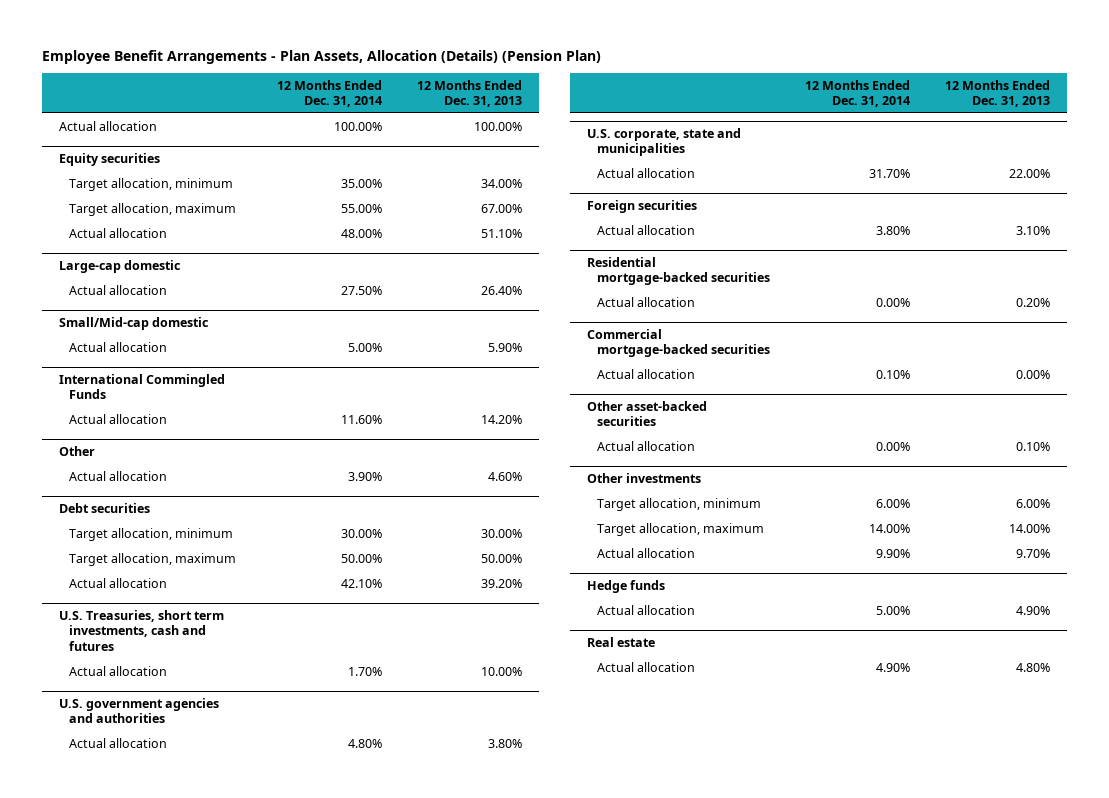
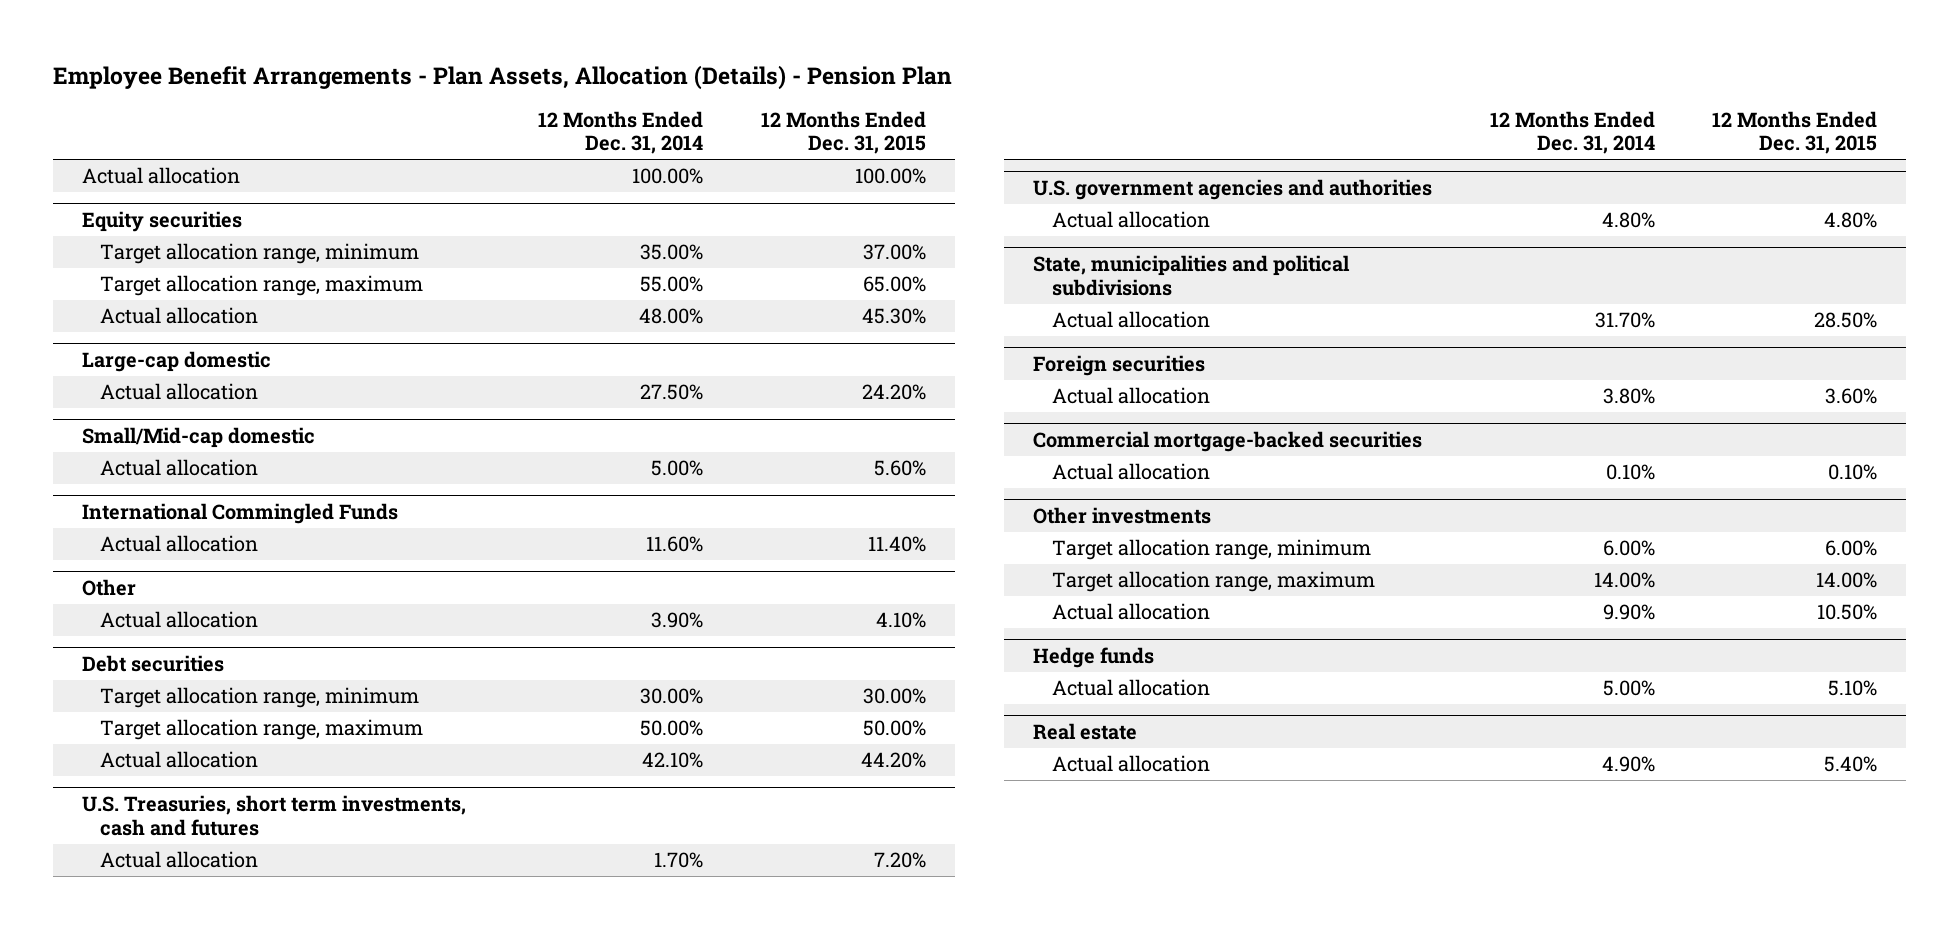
[41,49,601,64] Employee Benefit Arrangements - Plan Assets, Allocation (Details) (Pension Plan) -> [52,64,952,90] Employee Benefit Arrangements - Plan Assets, Allocation (Details) - Pension Plan
[416,79,522,107] 12 Months Ended Dec. 31, 2013 -> none
none -> [760,110,926,155] 12 Months Ended Dec. 31, 2015
[68,177,233,191] Target allocation, minimum -> [100,243,420,265] Target allocation range, minimum
[68,202,236,216] Target allocation, maximum -> [100,275,424,297] Target allocation range, maximum
[68,527,233,541] Target allocation, minimum -> [100,687,420,709] Target allocation range, minimum
[68,552,236,566] Target allocation, maximum -> [100,719,424,741] Target allocation range, maximum
[587,128,742,157] U.S. corporate, state and municipalities -> none
none -> [1033,255,1351,296] State, municipalities and political subdivisions
[587,257,770,286] Residential mortgage-backed securities -> none
[596,296,695,307] Actual allocation -> none
[587,401,708,427] Other asset-backed securities -> none
[596,440,695,451] Actual allocation -> none
[596,497,761,511] Target allocation, minimum -> [1051,539,1371,561] Target allocation range, minimum
[596,522,764,536] Target allocation, maximum -> [1051,571,1375,593] Target allocation range, maximum

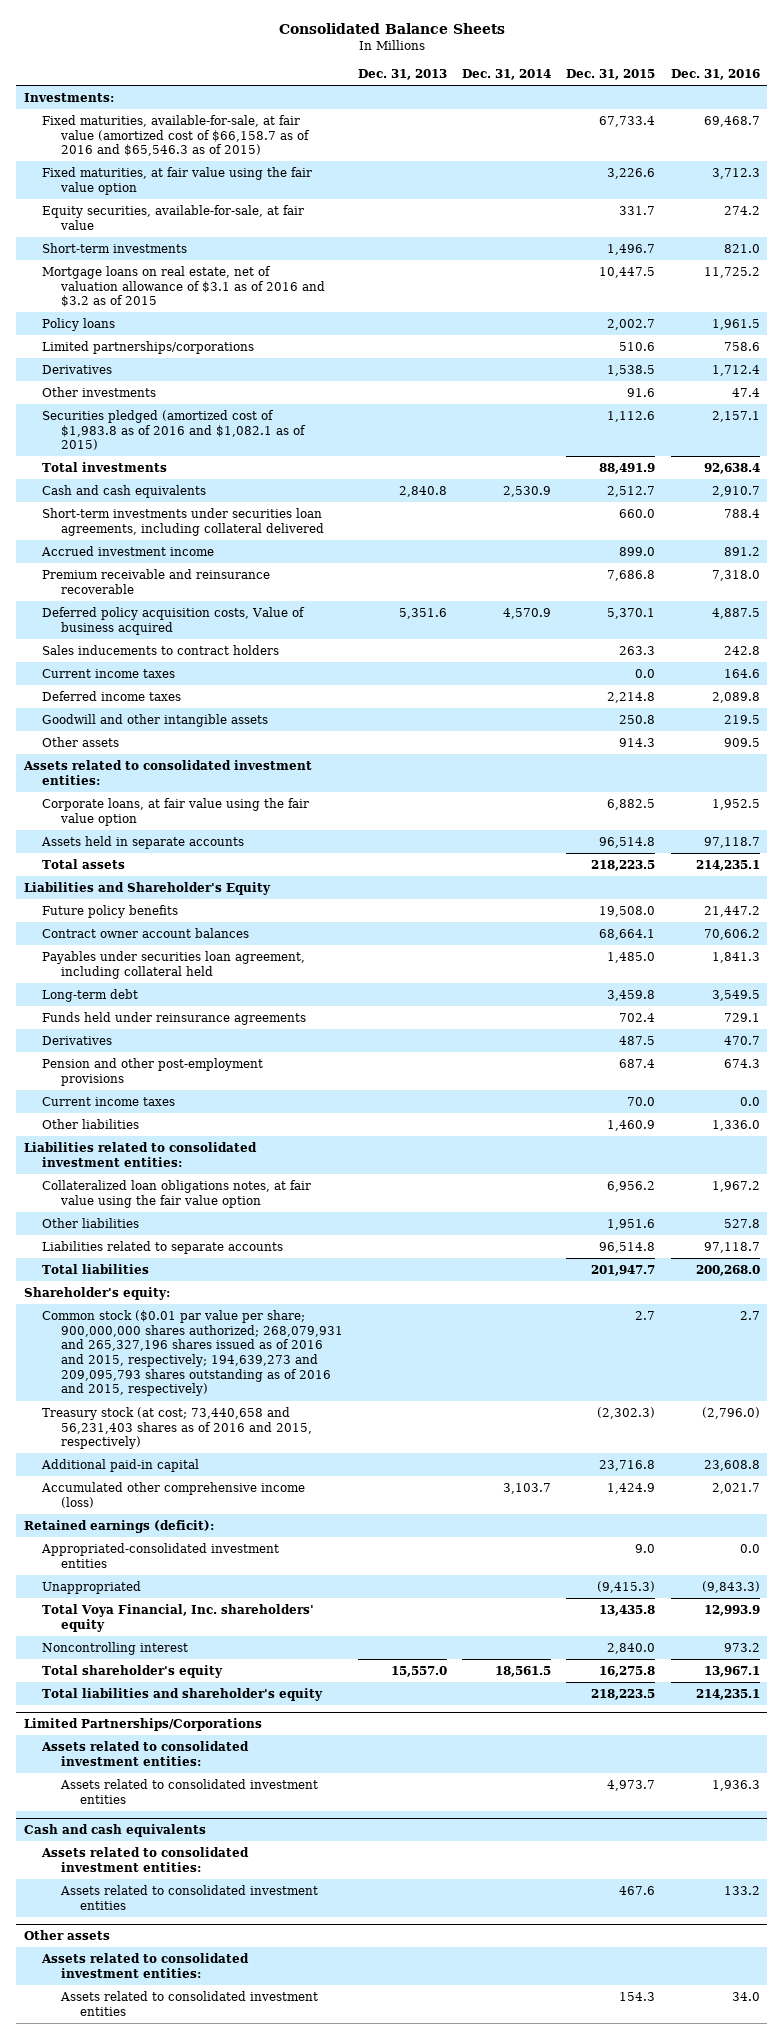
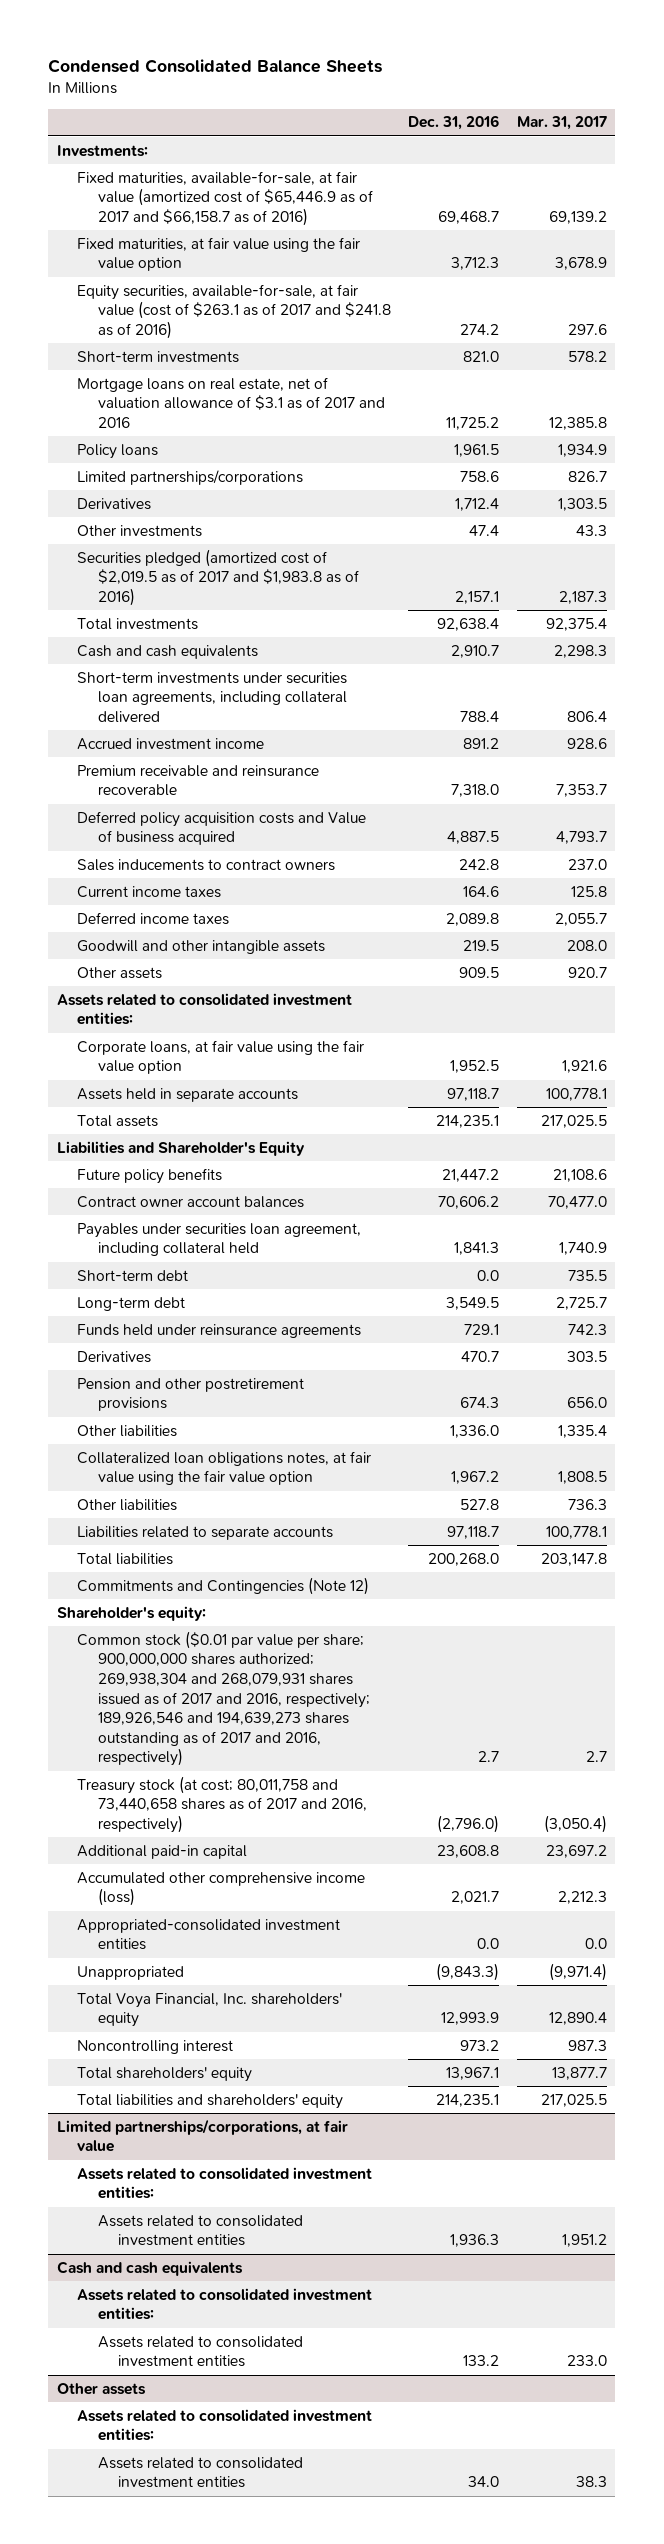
[278,23,505,35] Consolidated Balance Sheets -> [48,59,383,74] Condensed Consolidated Balance Sheets
[358,68,448,80] Dec. 31, 2013 -> none
[462,68,552,80] Dec. 31, 2014 -> none
[566,68,656,80] Dec. 31, 2015 -> none
none -> [516,116,607,131] Mar. 31, 2017
[42,114,311,157] Fixed maturities, available-for-sale, at fair value (amortized cost of $66,158.7 as of 2016 and $65,546.3 as of 2015) -> [77,170,373,227] Fixed maturities, available-for-sale, at fair value (amortized cost of $65,446.9 as of 2017 and $66,158.7 as of 2016)
[42,204,305,230] Equity securities, available-for-sale, at fair value -> [77,283,391,340] Equity securities, available-for-sale, at fair value (cost of $263.1 as of 2017 and $241.8 as of 2016)
[42,265,326,308] Mortgage loans on real estate, net of valuation allowance of $3.1 as of 2016 and $3.2 as of 2015 -> [77,376,385,429] Mortgage loans on real estate, net of valuation allowance of $3.1 as of 2017 and 2016
[42,409,307,451] Securities pledged (amortized cost of $1,983.8 as of 2016 and $1,082.1 as of 2015) -> [77,548,359,607] Securities pledged (amortized cost of $2,019.5 as of 2017 and $1,983.8 as of 2016)
[42,606,306,635] Deferred policy acquisition costs, Value of business acquired -> [77,810,367,846] Deferred policy acquisition costs and Value of business acquired
[42,644,280,655] Sales inducements to contract holders -> [77,858,336,871] Sales inducements to contract owners
none -> [77,1269,189,1281] Short-term debt
[42,1096,176,1106] Current income taxes -> none
[42,1057,264,1086] Pension and other post-employment provisions -> [77,1377,305,1412] Pension and other postretirement provisions
[23,1141,257,1167] Liabilities related to consolidated investment entities: -> none
none -> [77,1576,370,1595] Commitments and Contingencies (Note 12)
[42,1309,344,1397] Common stock ($0.01 par value per share; 900,000,000 shares authorized; 268,079,931 and 265,327,196 shares issued as of 2016 and 2015, respectively; 194,639,273 and 209,095,793 shares outstanding as of 2016 and 2015, respectively) -> [77,1630,370,1767] Common stock ($0.01 par value per share; 900,000,000 shares authorized; 269,938,304 and 268,079,931 shares issued as of 2017 and 2016, respectively; 189,926,546 and 194,639,273 shares outstanding as of 2017 and 2016, respectively)
[42,1406,313,1450] Treasury stock (at cost; 73,440,658 and 56,231,403 shares as of 2016 and 2015, respectively) -> [77,1775,367,1834] Treasury stock (at cost; 80,011,758 and 73,440,658 shares as of 2017 and 2016, respectively)
[23,1519,214,1533] Retained earnings (deficit): -> none
[42,1664,224,1678] Total shareholder's equity -> [77,2066,253,2082] Total shareholders' equity
[42,1687,324,1701] Total liabilities and shareholder's equity -> [77,2093,344,2109] Total liabilities and shareholders' equity
[23,1718,262,1732] Limited Partnerships/Corporations -> [57,2118,349,2153] Limited partnerships/corporations, at fair value

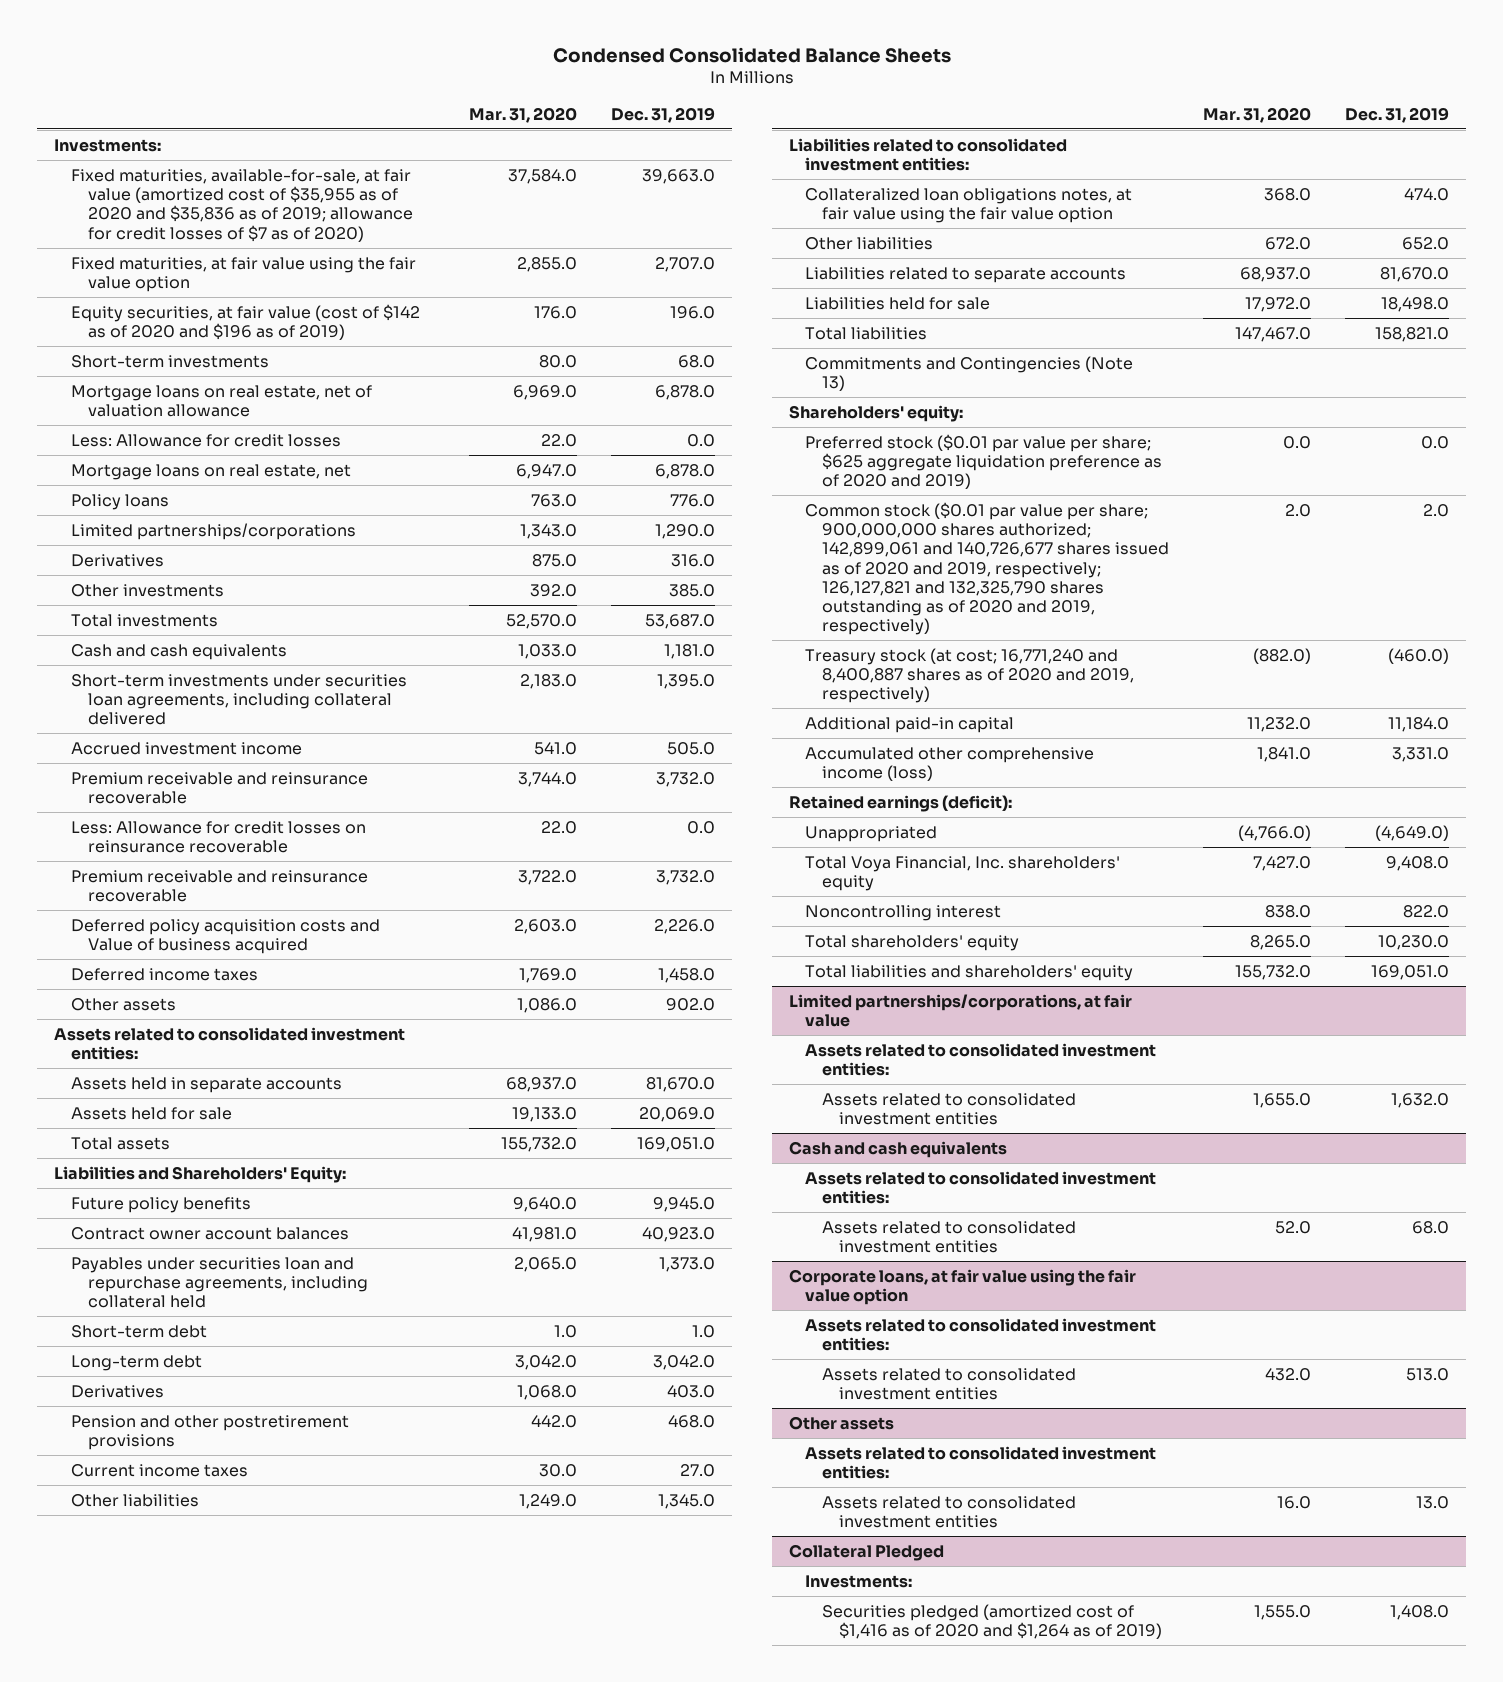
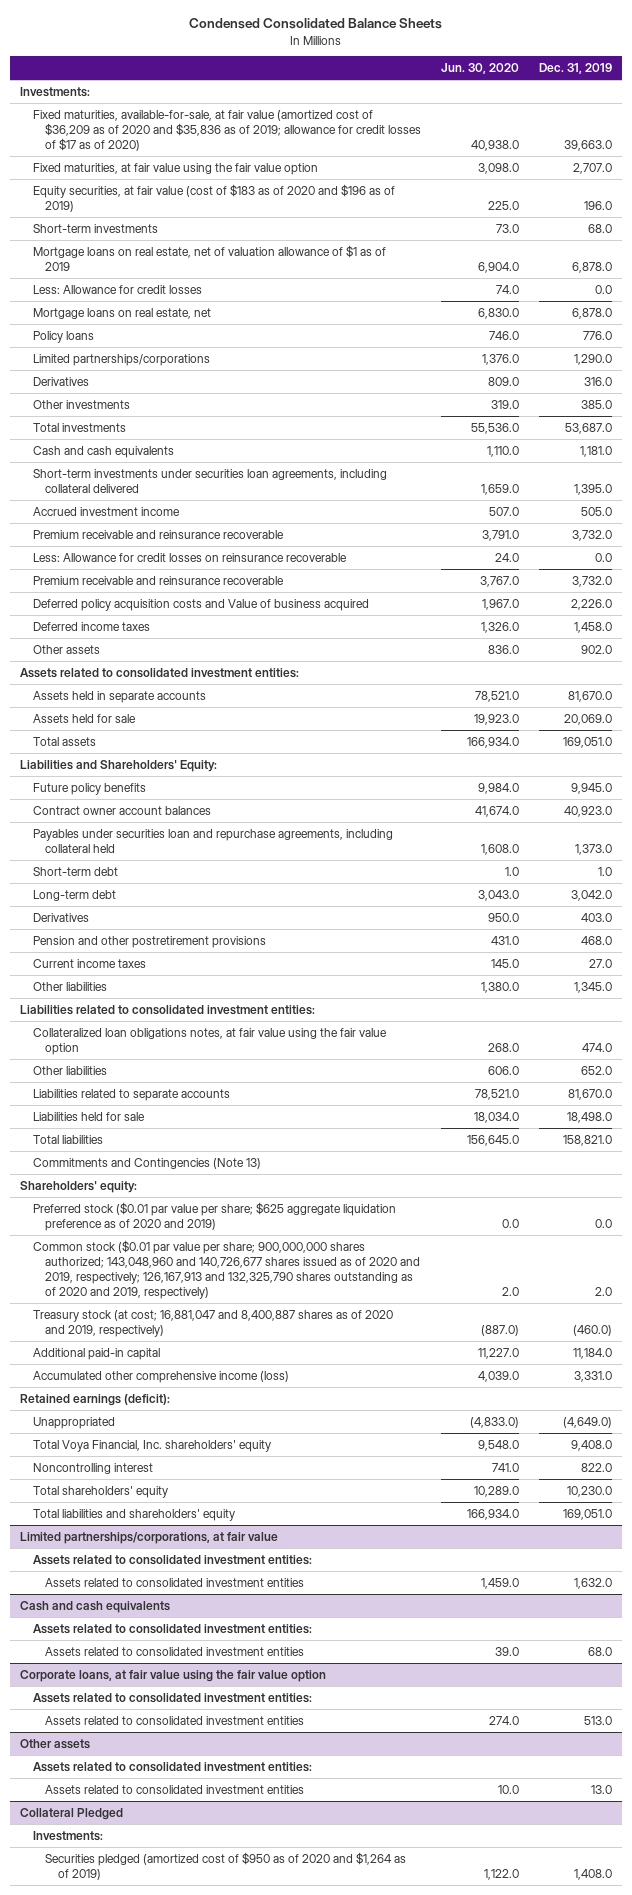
[468,106,577,123] Mar. 31, 2020 -> none
none -> [441,63,520,75] Jun. 30, 2020
[70,168,413,242] Fixed maturities, available-for-sale, at fair value (amortized cost of $35,955 as of 2020 and $35,836 as of 2019; allowance for credit losses of $7 as of 2020) -> [32,109,422,152] Fixed maturities, available-for-sale, at fair value (amortized cost of $36,209 as of 2020 and $35,836 as of 2019; allowance for credit losses of $17 as of 2020)
[70,303,420,341] Equity securities, at fair value (cost of $142 as of 2020 and $196 as of 2019) -> [32,183,395,212] Equity securities, at fair value (cost of $183 as of 2020 and $196 as of 2019)
[70,384,372,418] Mortgage loans on real estate, net of valuation allowance -> [32,244,386,271] Mortgage loans on real estate, net of valuation allowance of $1 as of 2019
[805,501,1170,636] Common stock ($0.01 par value per share; 900,000,000 shares authorized; 142,899,061 and 140,726,677 shares issued as of 2020 and 2019, respectively; 126,127,821 and 132,325,790 shares outstanding as of 2020 and 2019, respectively) -> [32,1239,421,1300] Common stock ($0.01 par value per share; 900,000,000 shares authorized; 143,048,960 and 140,726,677 shares issued as of 2020 and 2019, respectively; 126,167,913 and 132,325,790 shares outstanding as of 2020 and 2019, respectively)
[805,647,1135,704] Treasury stock (at cost; 16,771,240 and 8,400,887 shares as of 2020 and 2019, respectively) -> [32,1309,393,1337] Treasury stock (at cost; 16,881,047 and 8,400,887 shares as of 2020 and 2019, respectively)
[822,1603,1163,1640] Securities pledged (amortized cost of $1,416 as of 2020 and $1,264 as of 2019) -> [45,1851,407,1880] Securities pledged (amortized cost of $950 as of 2020 and $1,264 as of 2019)

